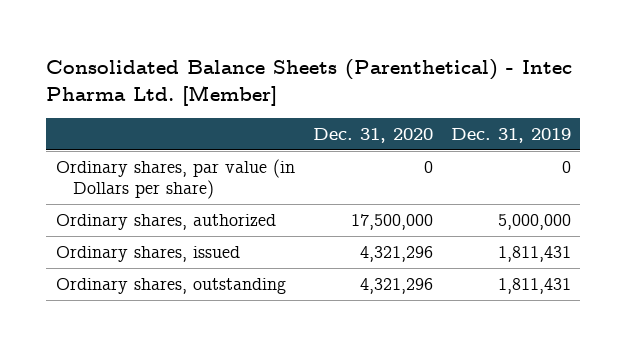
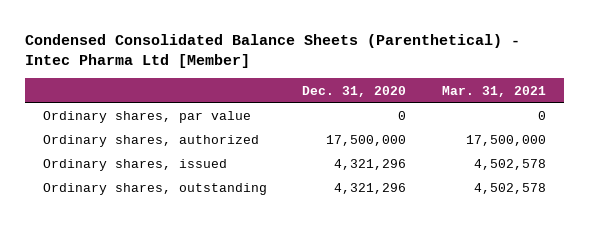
[46,58,573,106] Consolidated Balance Sheets (Parenthetical) - Intec Pharma Ltd. [Member] -> [25,34,521,69] Condensed Consolidated Balance Sheets (Parenthetical) - Intec Pharma Ltd [Member]
[450,127,571,143] Dec. 31, 2019 -> none
none -> [441,85,546,97] Mar. 31, 2021
[55,158,295,200] Ordinary shares, par value (in Dollars per share) -> [42,111,251,124] Ordinary shares, par value

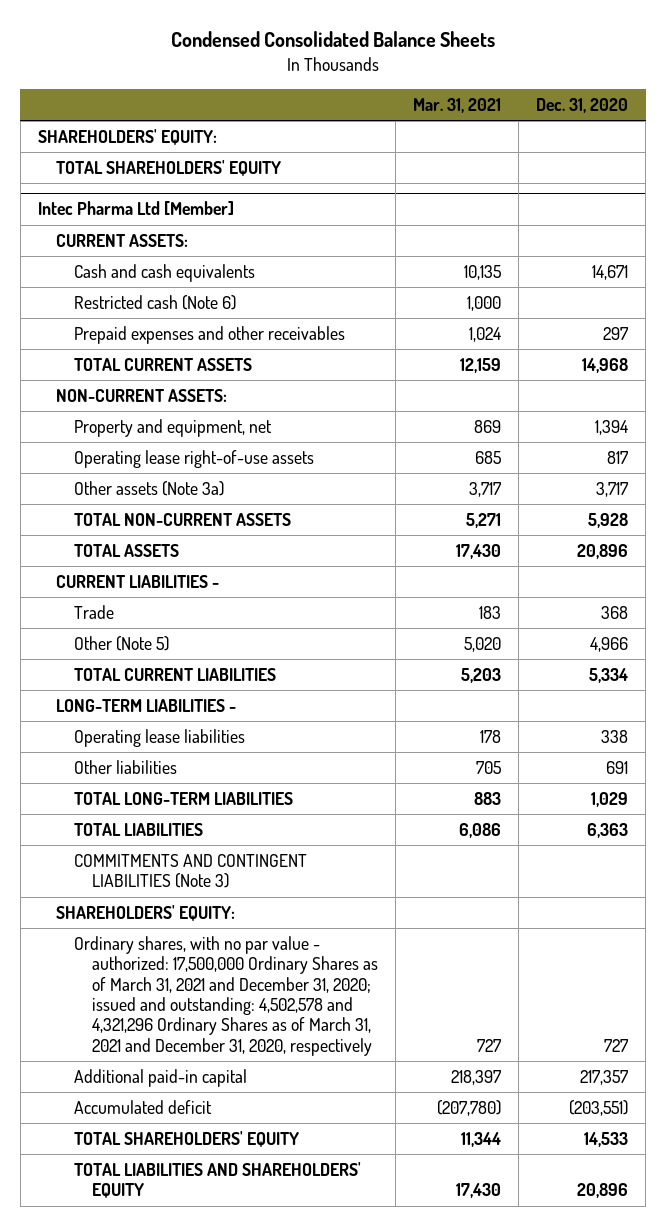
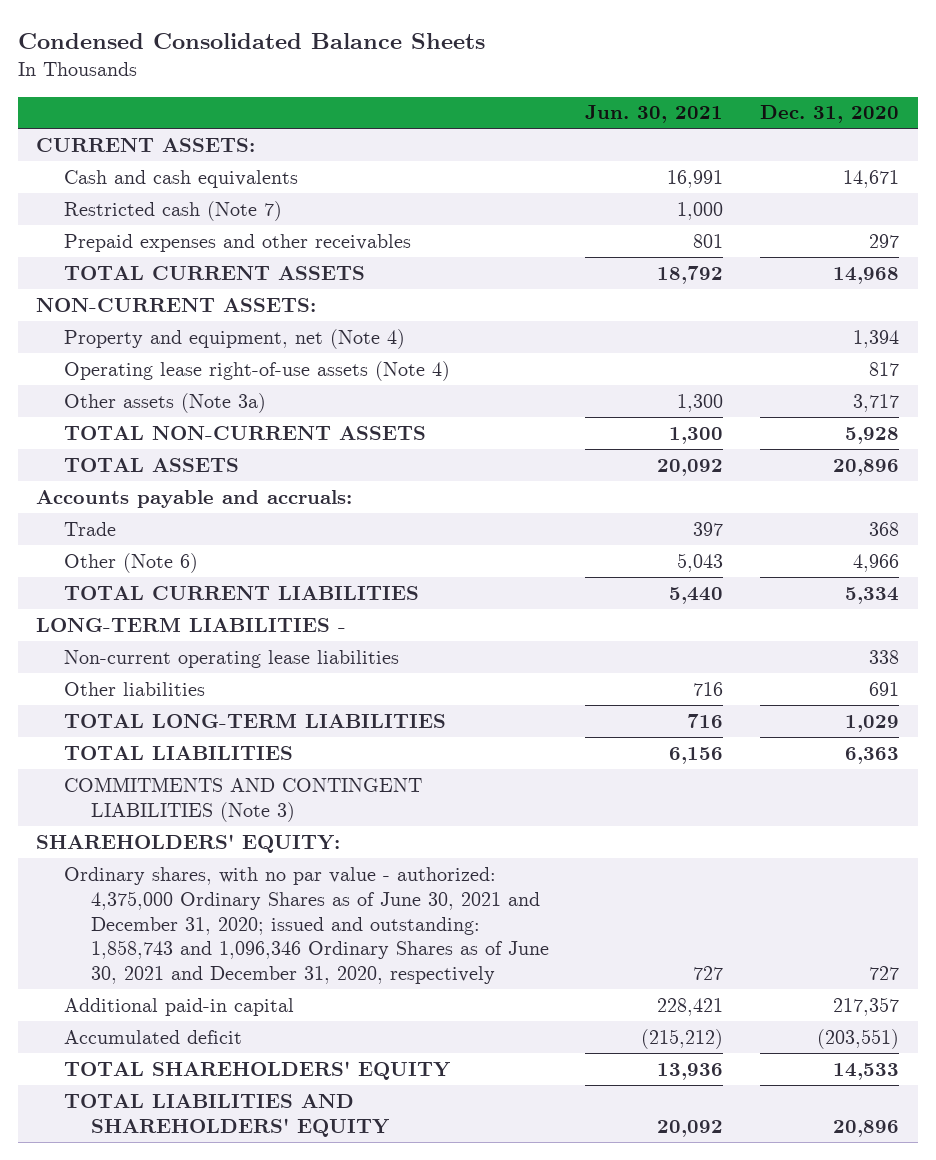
[413,97,502,113] Mar. 31, 2021 -> none
none -> [585,105,724,124] Jun. 30, 2021
[37,129,217,146] SHAREHOLDERS' EQUITY: -> none
[55,160,281,177] TOTAL SHAREHOLDERS' EQUITY -> none
[37,201,234,216] Intec Pharma Ltd [Member] -> none
[73,295,236,311] Restricted cash (Note 6) -> [63,200,282,221] Restricted cash (Note 7)
[73,419,272,438] Property and equipment, net -> [63,328,405,349] Property and equipment, net (Note 4)
[73,450,314,469] Operating lease right-of-use assets -> [63,360,450,381] Operating lease right-of-use assets (Note 4)
[55,575,219,589] CURRENT LIABILITIES - -> none
none -> [36,489,353,508] Accounts payable and accruals:
[73,636,169,652] Other (Note 5) -> [63,552,198,573] Other (Note 6)
[73,729,245,748] Operating lease liabilities -> [63,649,399,668] Non-current operating lease liabilities
[73,936,379,1056] Ordinary shares, with no par value - authorized: 17,500,000 Ordinary Shares as of March 31, 2021 and December 31, 2020; issued and outstanding: 4,502,578 and 4,321,296 Ordinary Shares as of March 31, 2021 and December 31, 2020, respectively -> [63,866,549,985] Ordinary shares, with no par value - authorized: 4,375,000 Ordinary Shares as of June 30, 2021 and December 31, 2020; issued and outstanding: 1,858,743 and 1,096,346 Ordinary Shares as of June 30, 2021 and December 31, 2020, respectively

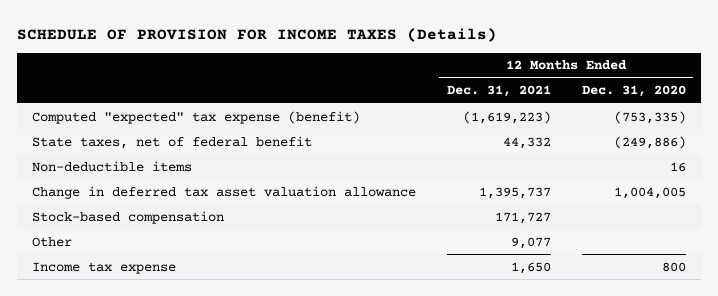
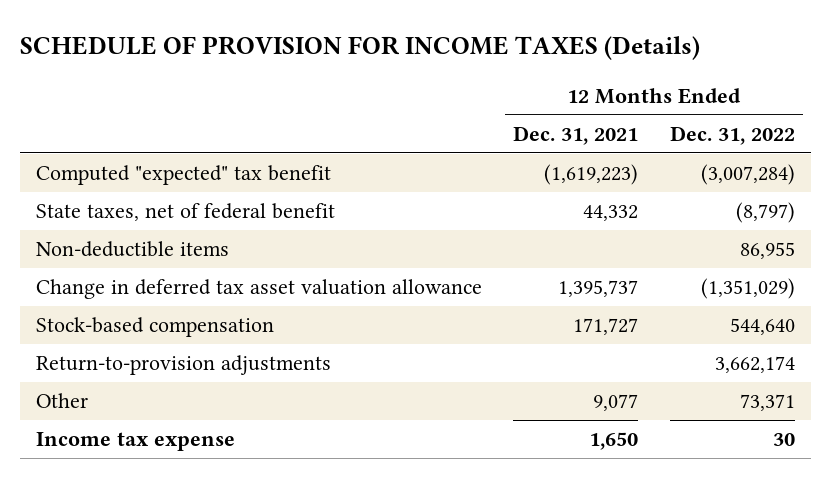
[581,85,686,98] Dec. 31, 2020 -> none
none -> [669,126,795,146] Dec. 31, 2022
[32,110,361,124] Computed "expected" tax expense (benefit) -> [35,165,331,186] Computed "expected" tax benefit
none -> [35,355,331,376] Return-to-provision adjustments

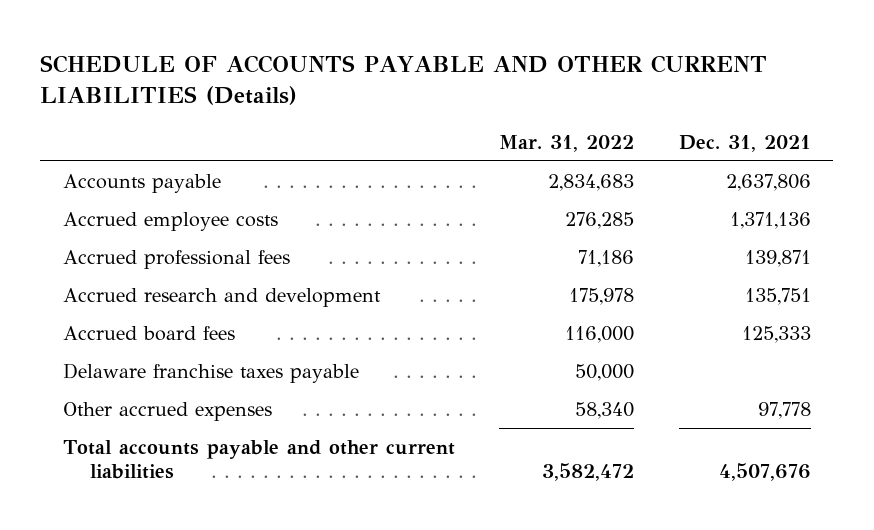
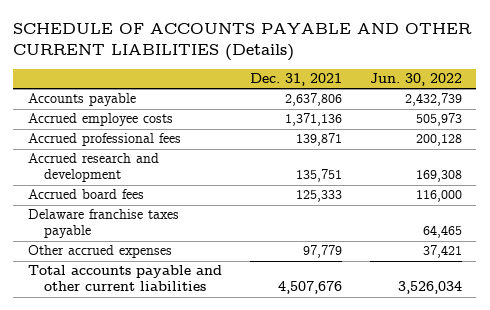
[499,134,635,152] Mar. 31, 2022 -> none
none -> [370,73,463,87] Jun. 30, 2022
[758,401,812,419] 97,778 -> [302,245,342,259] 97,779

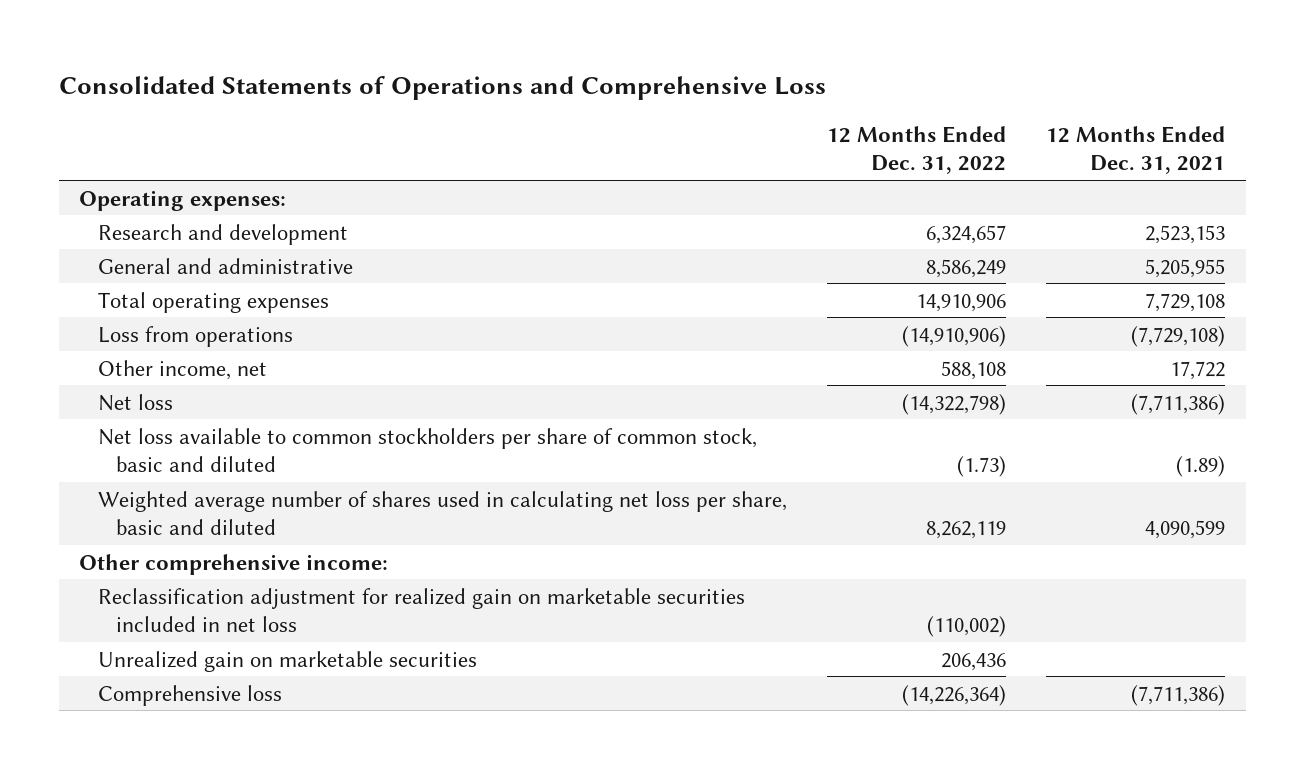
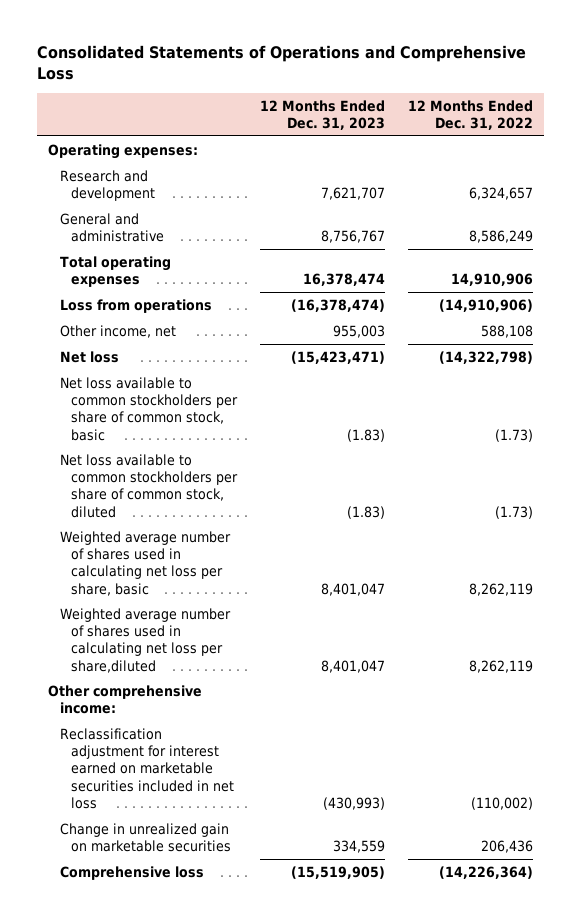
[1046,125,1226,175] 12 Months Ended Dec. 31, 2021 -> none
none -> [259,99,385,130] 12 Months Ended Dec. 31, 2023
[97,427,757,473] Net loss available to common stockholders per share of common stock, basic and diluted -> [59,376,239,441] Net loss available to common stockholders per share of common stock, basic
none -> [59,453,239,518] Net loss available to common stockholders per share of common stock, diluted
[97,490,787,536] Weighted average number of shares used in calculating net loss per share, basic and diluted -> [59,530,231,596] Weighted average number of shares used in calculating net loss per share, basic
none -> [59,607,231,673] Weighted average number of shares used in calculating net loss per share,diluted
[97,587,745,633] Reclassification adjustment for realized gain on marketable securities included in net loss -> [59,727,235,809] Reclassification adjustment for interest earned on marketable securities included in net loss
[97,650,477,672] Unrealized gain on marketable securities -> [59,822,232,853] Change in unrealized gain on marketable securities

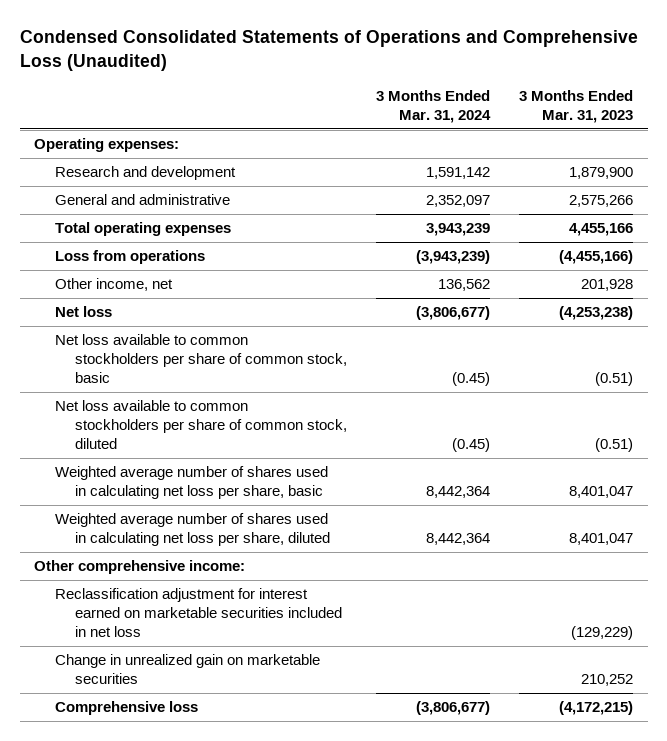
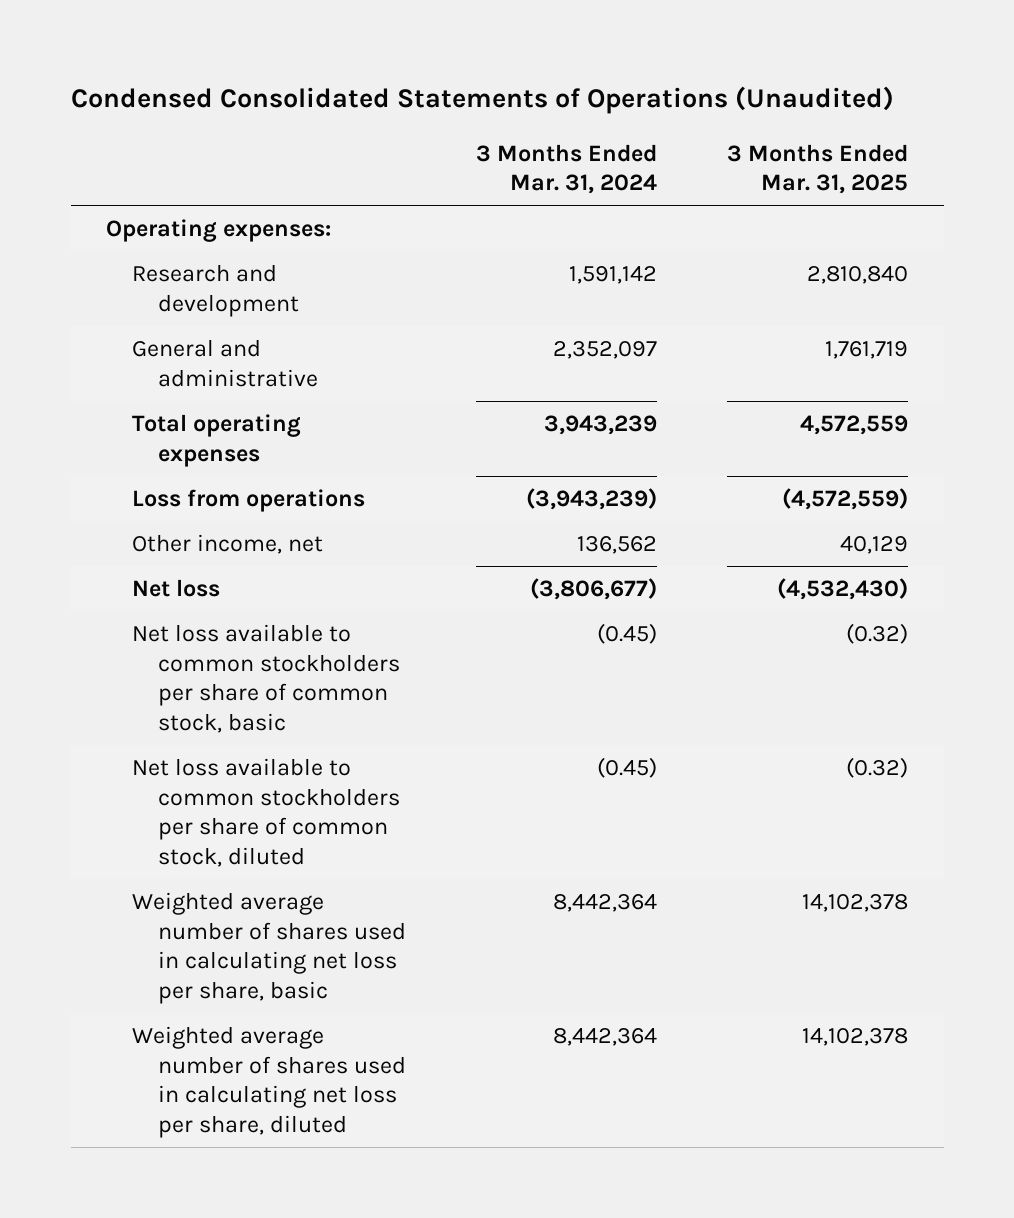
[19,30,638,71] Condensed Consolidated Statements of Operations and Comprehensive Loss (Unaudited) -> [70,86,894,115] Condensed Consolidated Statements of Operations (Unaudited)
[519,90,634,124] 3 Months Ended Mar. 31, 2023 -> none
none -> [727,143,909,195] 3 Months Ended Mar. 31, 2025
[34,560,246,575] Other comprehensive income: -> none
[54,588,343,638] Reclassification adjustment for interest earned on marketable securities included in net loss -> none
[54,654,320,685] Change in unrealized gain on marketable securities -> none
[54,701,198,716] Comprehensive loss -> none

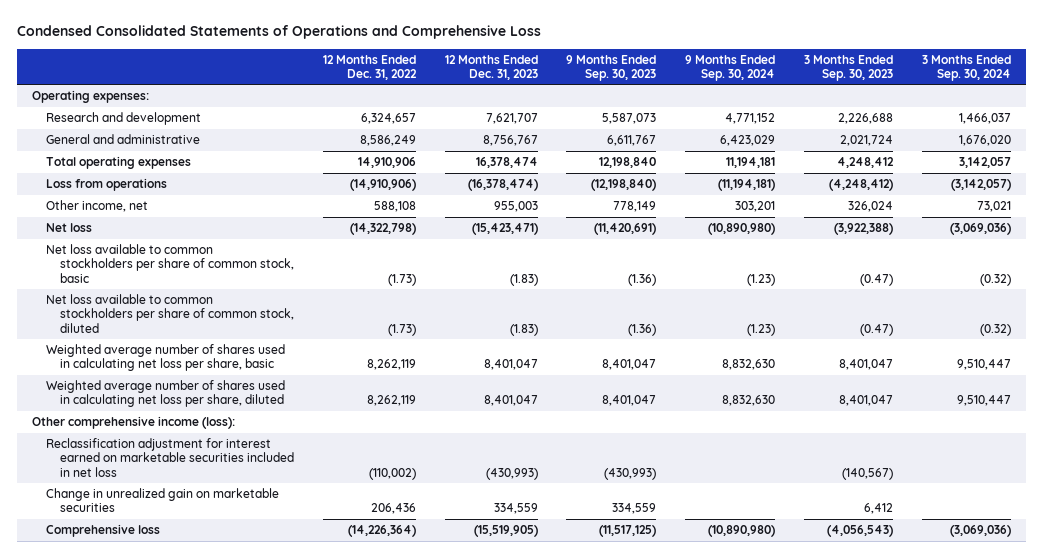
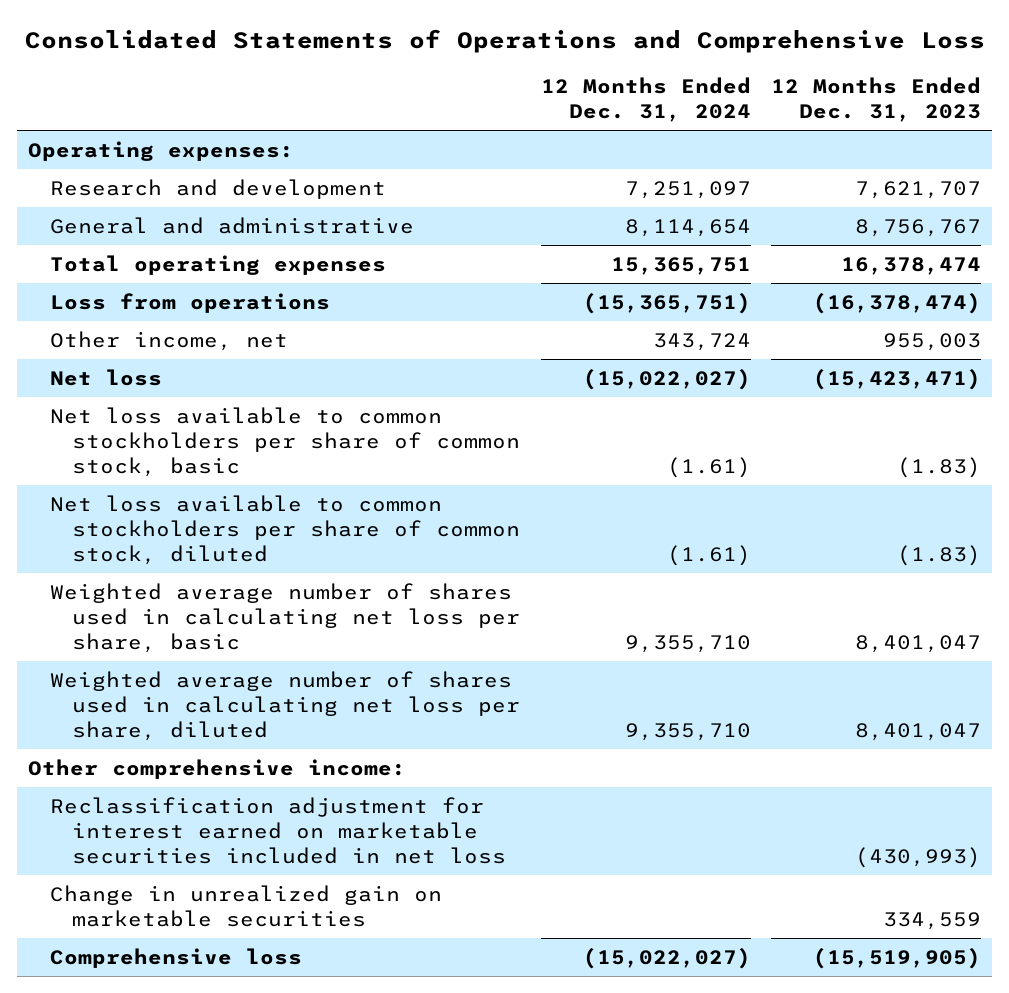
[17,25,542,40] Condensed Consolidated Statements of Operations and Comprehensive Loss -> [24,28,985,53] Consolidated Statements of Operations and Comprehensive Loss
[322,54,417,81] 12 Months Ended Dec. 31, 2022 -> none
[566,54,657,82] 9 Months Ended Sep. 30, 2023 -> none
[685,54,776,82] 9 Months Ended Sep. 30, 2024 -> none
[804,54,894,82] 3 Months Ended Sep. 30, 2023 -> none
[922,54,1012,82] 3 Months Ended Sep. 30, 2024 -> none
none -> [540,77,751,123] 12 Months Ended Dec. 31, 2024
[31,416,235,430] Other comprehensive income (loss): -> [27,758,406,779] Other comprehensive income:

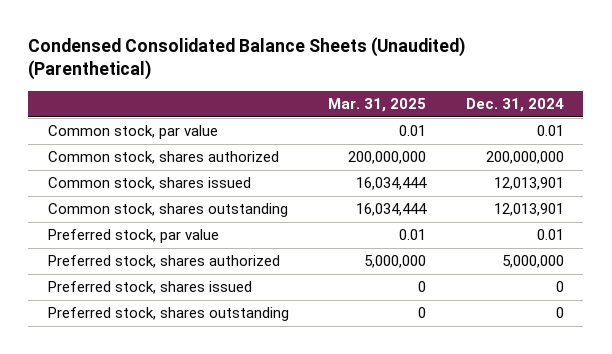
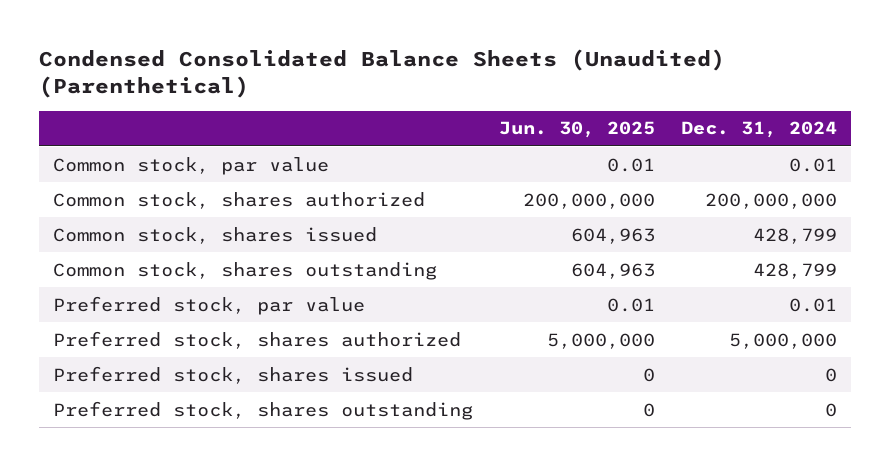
[328,98,427,113] Mar. 31, 2025 -> none
none -> [498,121,655,139] Jun. 30, 2025
[493,177,564,191] 12,013,901 -> [753,227,838,244] 428,799
[493,203,564,217] 12,013,901 -> [753,262,838,279] 428,799

